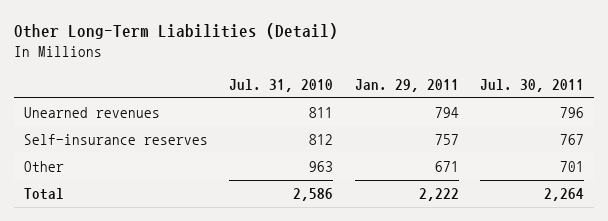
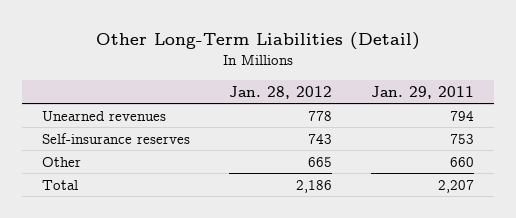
[229,79,334,93] Jul. 31, 2010 -> none
[479,79,584,93] Jul. 30, 2011 -> none
none -> [228,85,332,99] Jan. 28, 2012
[434,134,459,146] 757 -> [450,133,475,144] 753
[434,161,459,173] 671 -> [450,156,475,167] 660
[418,188,459,202] 2,222 -> [438,179,475,193] 2,207

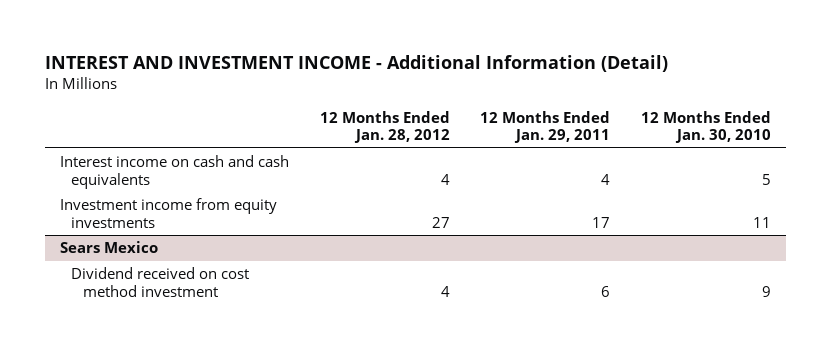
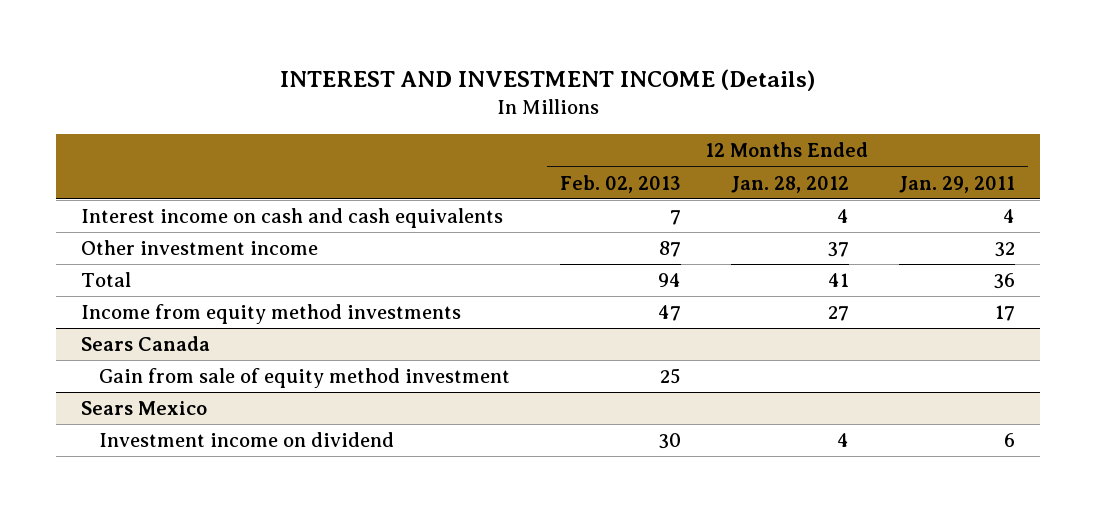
[44,54,668,72] INTEREST AND INVESTMENT INCOME - Additional Information (Detail) -> [280,69,816,92] INTEREST AND INVESTMENT INCOME (Details)
[640,110,771,144] 12 Months Ended Jan. 30, 2010 -> none
none -> [559,174,681,193] Feb. 02, 2013
none -> [81,240,319,256] Other investment income
none -> [81,272,132,288] Total
[60,198,278,228] Investment income from equity investments -> [81,304,462,325] Income from equity method investments
none -> [81,336,211,352] Sears Canada
none -> [98,368,510,389] Gain from sale of equity method investment
[71,267,250,297] Dividend received on cost method investment -> [98,432,394,448] Investment income on dividend

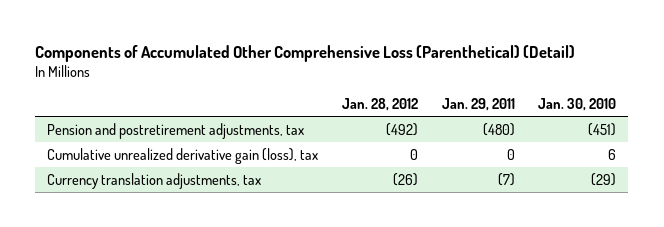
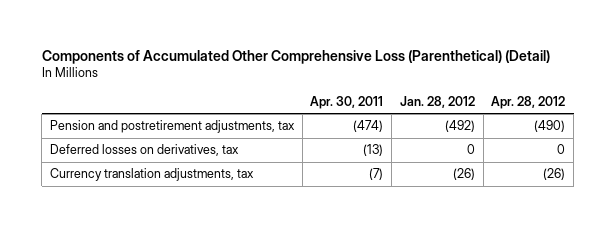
[441,97,515,111] Jan. 29, 2011 -> none
[538,97,617,111] Jan. 30, 2010 -> none
none -> [310,96,384,110] Apr. 30, 2011
none -> [491,96,566,110] Apr. 28, 2012
[47,147,319,164] Cumulative unrealized derivative gain (loss), tax -> [49,144,239,157] Deferred losses on derivatives, tax

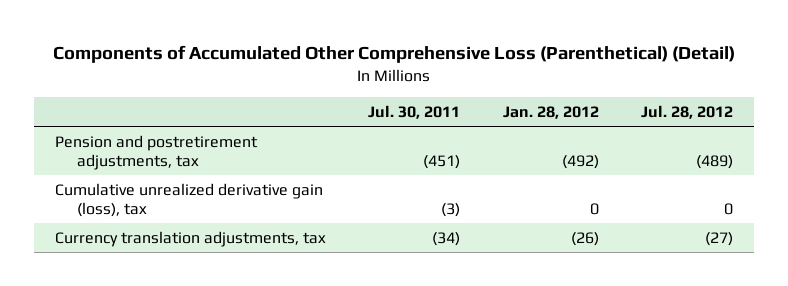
[310,96,384,110] Apr. 30, 2011 -> none
[491,96,566,110] Apr. 28, 2012 -> none
none -> [368,104,461,119] Jul. 30, 2011
none -> [640,104,733,119] Jul. 28, 2012
[49,144,239,157] Deferred losses on derivatives, tax -> [55,182,324,217] Cumulative unrealized derivative gain (loss), tax

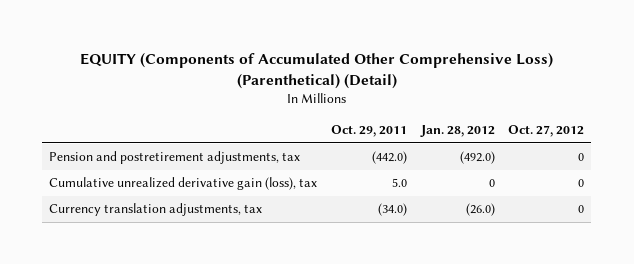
[53,45,736,64] Components of Accumulated Other Comprehensive Loss (Parenthetical) (Detail) -> [79,52,553,89] EQUITY (Components of Accumulated Other Comprehensive Loss) (Parenthetical) (Detail)
[368,104,461,119] Jul. 30, 2011 -> none
[640,104,733,119] Jul. 28, 2012 -> none
none -> [330,125,407,138] Oct. 29, 2011
none -> [508,125,585,138] Oct. 27, 2012
[561,154,599,169] (492) -> [459,151,495,165] (492.0)
[570,231,599,246] (26) -> [465,203,495,217] (26.0)

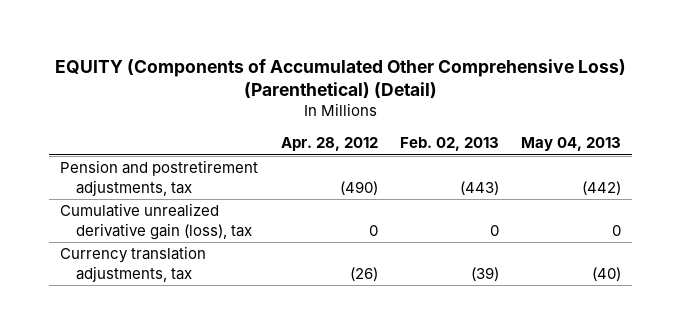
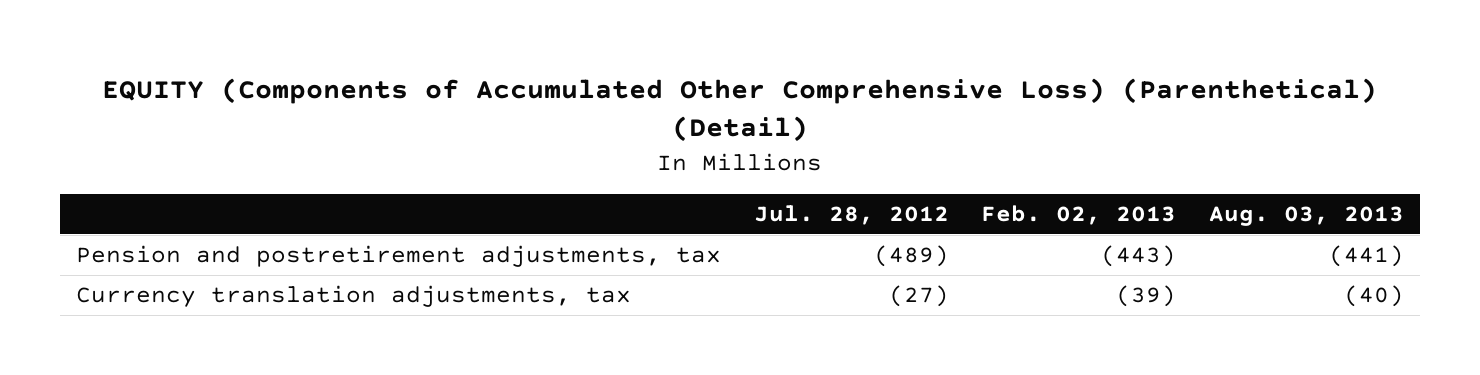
[280,137,378,152] Apr. 28, 2012 -> none
[520,137,621,152] May 04, 2013 -> none
none -> [753,205,949,226] Jul. 28, 2012
none -> [1209,206,1405,227] Aug. 03, 2013
[60,203,253,240] Cumulative unrealized derivative gain (loss), tax -> none

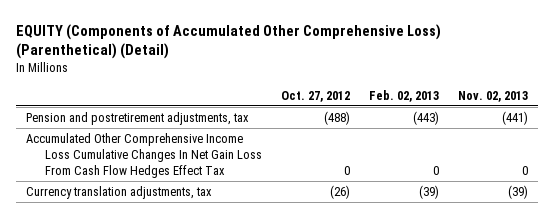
[753,205,949,226] Jul. 28, 2012 -> none
[1209,206,1405,227] Aug. 03, 2013 -> none
none -> [281,90,351,102] Oct. 27, 2012
none -> [458,90,529,102] Nov. 02, 2013
none -> [25,133,263,179] Accumulated Other Comprehensive Income Loss Cumulative Changes In Net Gain Loss From Cash Flow Hedges Effect Tax

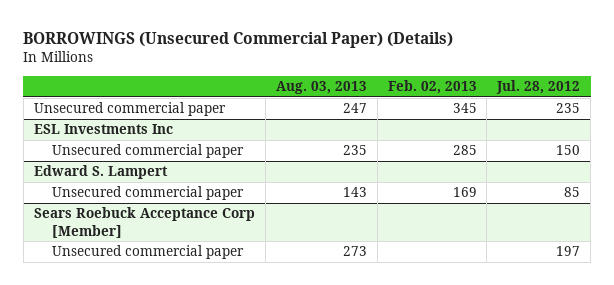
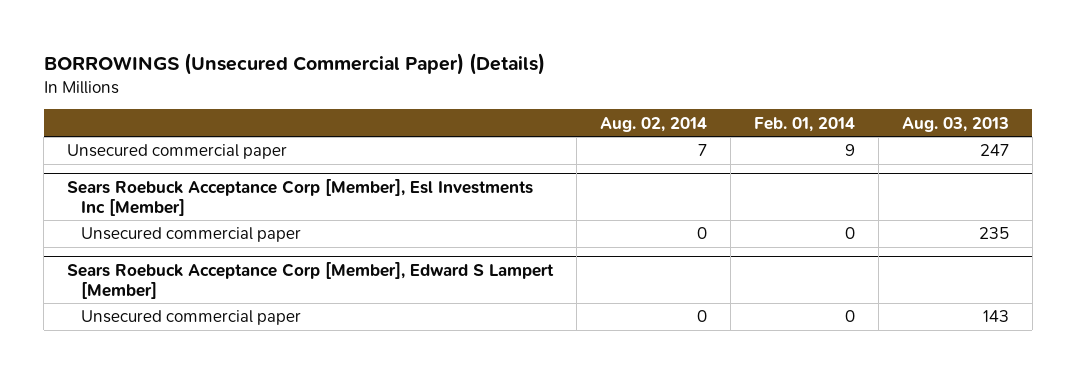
[387,80,477,95] Feb. 02, 2013 -> none
[496,80,581,95] Jul. 28, 2012 -> none
none -> [600,116,708,132] Aug. 02, 2014
none -> [753,116,855,132] Feb. 01, 2014
[33,124,173,135] ESL Investments Inc -> none
none -> [67,178,534,216] Sears Roebuck Acceptance Corp [Member], Esl Investments Inc [Member]
[33,165,168,180] Edward S. Lampert -> none
none -> [67,261,555,299] Sears Roebuck Acceptance Corp [Member], Edward S Lampert [Member]
[33,207,255,238] Sears Roebuck Acceptance Corp [Member] -> none
[52,245,245,260] Unsecured commercial paper -> none

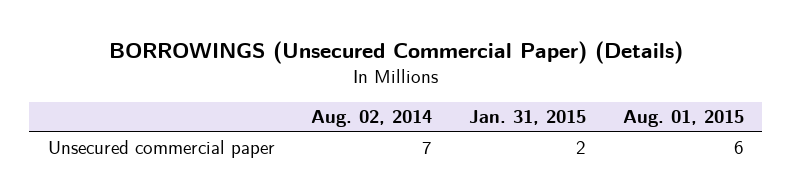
[753,116,855,132] Feb. 01, 2014 -> none
[901,116,1009,132] Aug. 03, 2013 -> none
none -> [468,110,586,126] Jan. 31, 2015
none -> [622,110,744,128] Aug. 01, 2015
[67,178,534,216] Sears Roebuck Acceptance Corp [Member], Esl Investments Inc [Member] -> none
[80,227,301,243] Unsecured commercial paper -> none
[67,261,555,299] Sears Roebuck Acceptance Corp [Member], Edward S Lampert [Member] -> none
[80,310,301,326] Unsecured commercial paper -> none

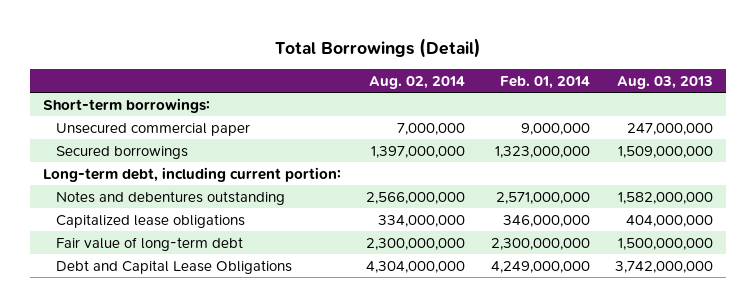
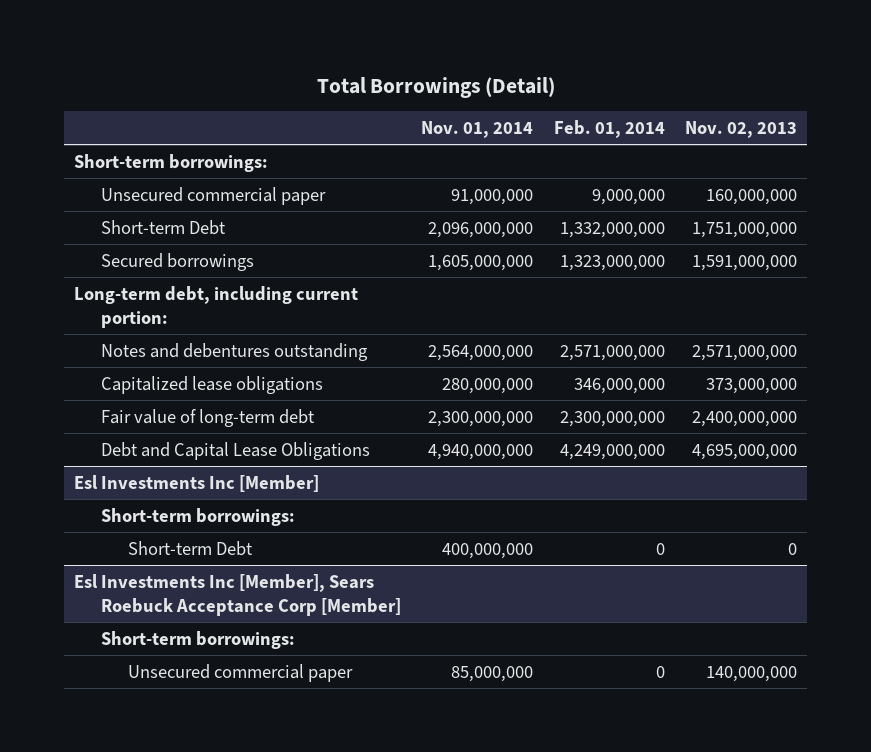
[369,75,466,89] Aug. 02, 2014 -> none
[617,75,714,89] Aug. 03, 2013 -> none
none -> [421,121,534,139] Nov. 01, 2014
none -> [684,121,797,139] Nov. 02, 2013
none -> [101,219,227,235] Short-term Debt
none -> [74,474,320,492] Esl Investments Inc [Member]
none -> [101,507,296,526] Short-term borrowings:
none -> [128,540,254,556] Short-term Debt
none -> [74,573,402,616] Esl Investments Inc [Member], Sears Roebuck Acceptance Corp [Member]
none -> [101,630,296,649] Short-term borrowings:
none -> [128,663,354,682] Unsecured commercial paper

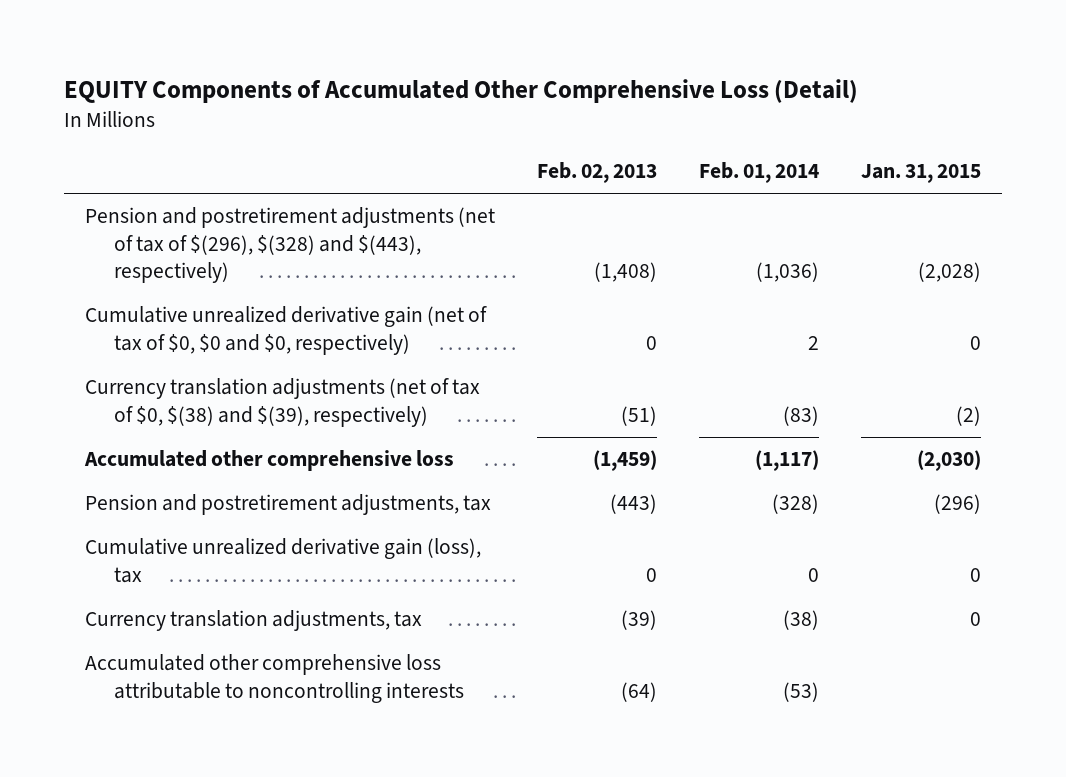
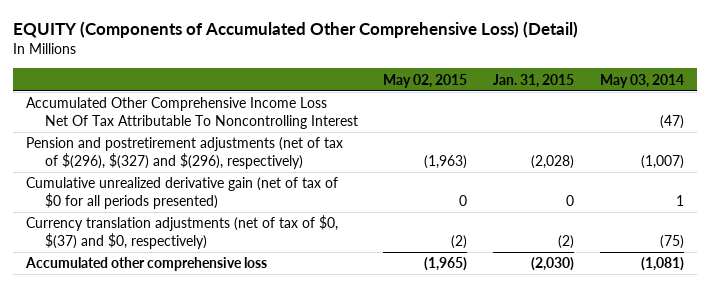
[64,78,859,103] EQUITY Components of Accumulated Other Comprehensive Loss (Detail) -> [13,21,579,39] EQUITY (Components of Accumulated Other Comprehensive Loss) (Detail)
[537,161,658,183] Feb. 02, 2013 -> none
[699,161,820,183] Feb. 01, 2014 -> none
none -> [383,73,468,88] May 02, 2015
none -> [599,73,684,88] May 03, 2014
none -> [25,97,358,129] Accumulated Other Comprehensive Income Loss Net Of Tax Attributable To Noncontrolling Interest
[85,207,496,284] Pension and postretirement adjustments (net of tax of $(296), $(328) and $(443), respectively) -> [25,137,343,169] Pension and postretirement adjustments (net of tax of $(296), $(327) and $(296), respectively)
[85,306,488,355] Cumulative unrealized derivative gain (net of tax of $0, $0 and $0, respectively) -> [25,177,338,209] Cumulative unrealized derivative gain (net of tax of $0 for all periods presented)
[85,378,481,427] Currency translation adjustments (net of tax of $0, $(38) and $(39), respectively) -> [25,215,338,249] Currency translation adjustments (net of tax of $0, $(37) and $0, respectively)
[85,494,492,516] Pension and postretirement adjustments, tax -> none
[85,538,482,583] Cumulative unrealized derivative gain (loss), tax -> none
[85,610,423,632] Currency translation adjustments, tax -> none
[85,654,464,703] Accumulated other comprehensive loss attributable to noncontrolling interests -> none

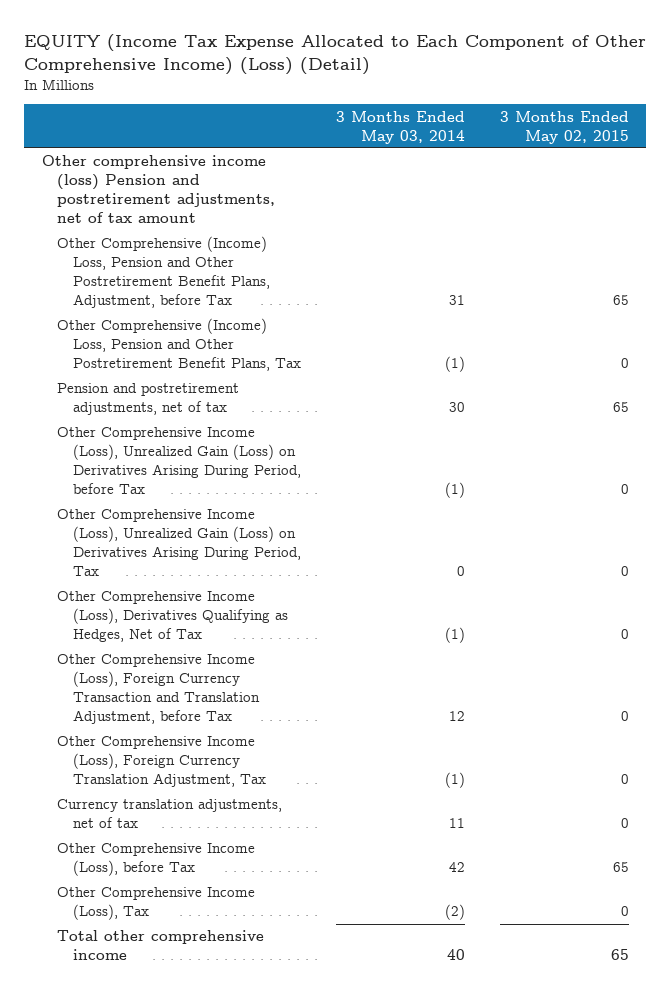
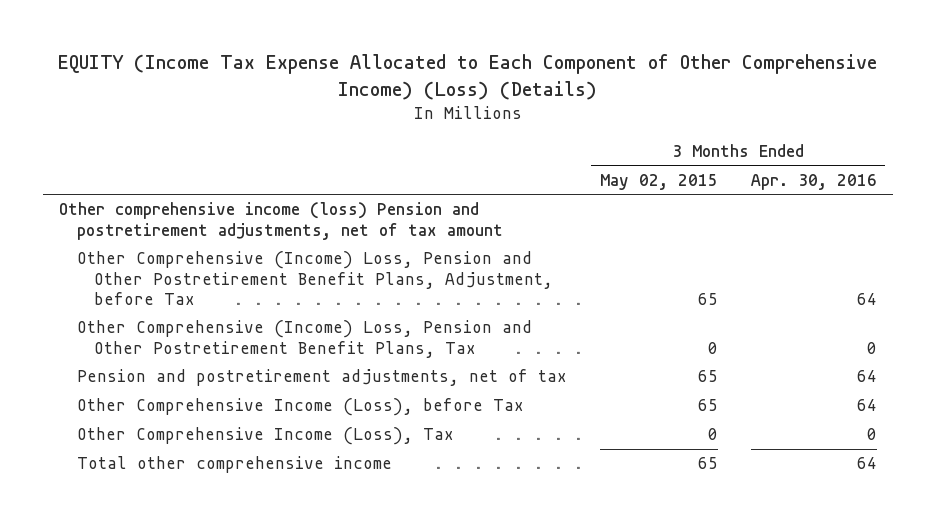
[24,33,647,75] EQUITY (Income Tax Expense Allocated to Each Component of Other Comprehensive Income) (Loss) (Detail) -> [57,54,877,100] EQUITY (Income Tax Expense Allocated to Each Component of Other Comprehensive Income) (Loss) (Details)
[335,110,465,144] 3 Months Ended May 03, 2014 -> none
none -> [750,173,877,190] Apr. 30, 2016
[57,427,301,495] Other Comprehensive Income (Loss), Unrealized Gain (Loss) on Derivatives Arising During Period, before Tax -> none
[57,509,301,577] Other Comprehensive Income (Loss), Unrealized Gain (Loss) on Derivatives Arising During Period, Tax -> none
[57,591,288,643] Other Comprehensive Income (Loss), Derivatives Qualifying as Hedges, Net of Tax -> none
[57,654,260,725] Other Comprehensive Income (Loss), Foreign Currency Transaction and Translation Adjustment, before Tax -> none
[57,736,266,788] Other Comprehensive Income (Loss), Foreign Currency Translation Adjustment, Tax -> none
[57,799,283,829] Currency translation adjustments, net of tax -> none

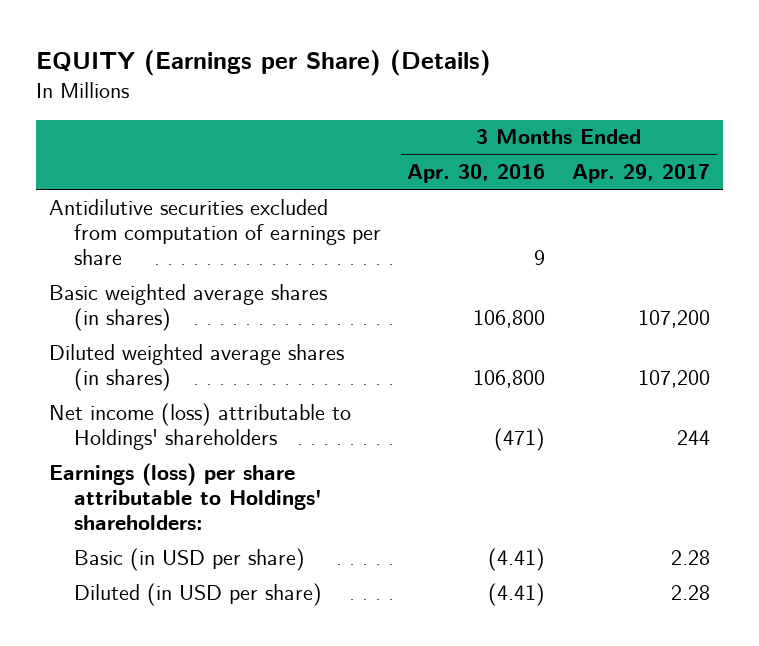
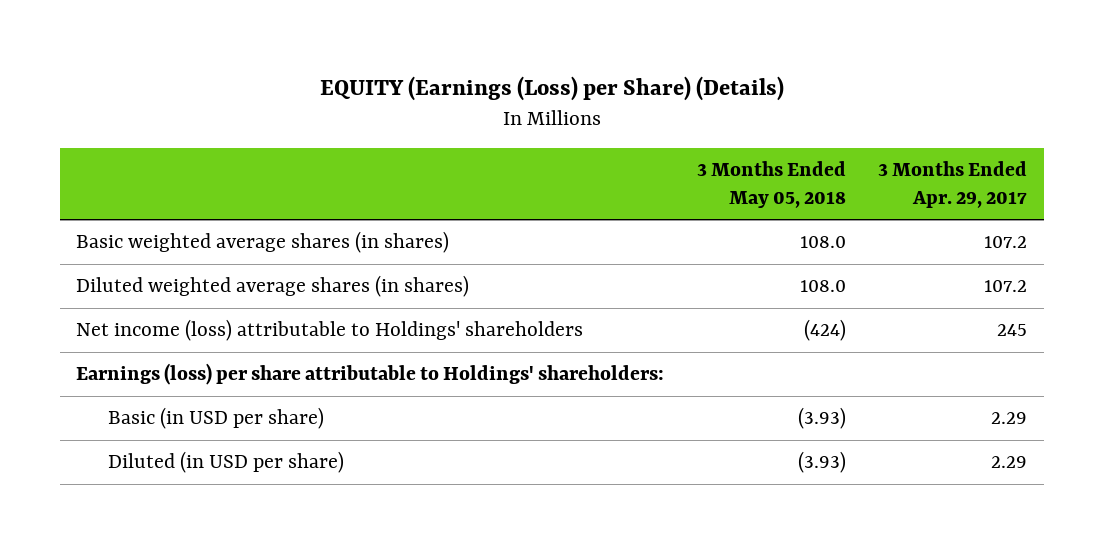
[36,50,492,77] EQUITY (Earnings per Share) (Details) -> [319,75,784,101] EQUITY (Earnings (Loss) per Share) (Details)
[407,164,546,184] Apr. 30, 2016 -> none
none -> [696,161,846,208] 3 Months Ended May 05, 2018
[49,198,381,265] Antidilutive securities excluded from computation of earnings per share -> none
[637,309,710,328] 107,200 -> [984,236,1028,249] 107.2
[637,369,710,388] 107,200 -> [984,280,1028,293] 107.2
[676,429,710,445] 244 -> [997,324,1028,337] 245
[670,549,710,565] 2.28 -> [991,412,1028,425] 2.29
[670,584,710,600] 2.28 -> [991,456,1028,469] 2.29

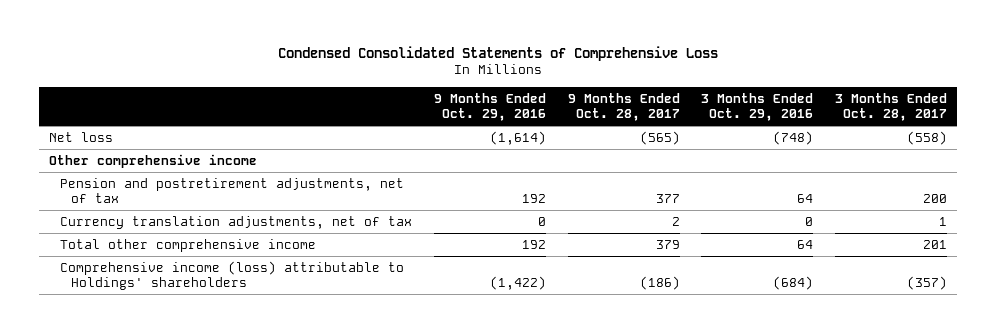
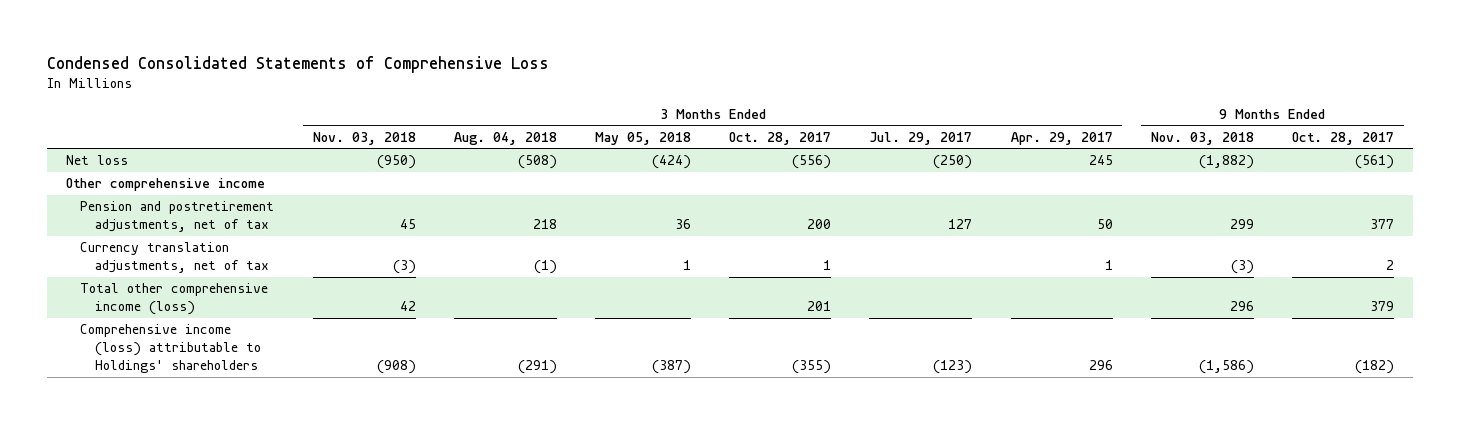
[433,92,546,121] 9 Months Ended Oct. 29, 2016 -> none
[701,92,814,121] 3 Months Ended Oct. 29, 2016 -> none
none -> [312,131,416,145] Nov. 03, 2018
none -> [453,131,557,145] Aug. 04, 2018
none -> [595,131,692,145] May 05, 2018
none -> [869,131,973,145] Jul. 29, 2017
none -> [1010,131,1113,145] Apr. 29, 2017
none -> [1150,131,1254,145] Nov. 03, 2018
[639,130,680,145] (565) -> [1354,155,1394,170] (561)
[906,130,947,145] (558) -> [792,155,832,170] (556)
[60,238,317,252] Total other comprehensive income -> [80,283,269,316] Total other comprehensive income (loss)
[639,276,680,291] (186) -> [1354,360,1394,375] (182)
[906,276,947,291] (357) -> [792,360,832,375] (355)

